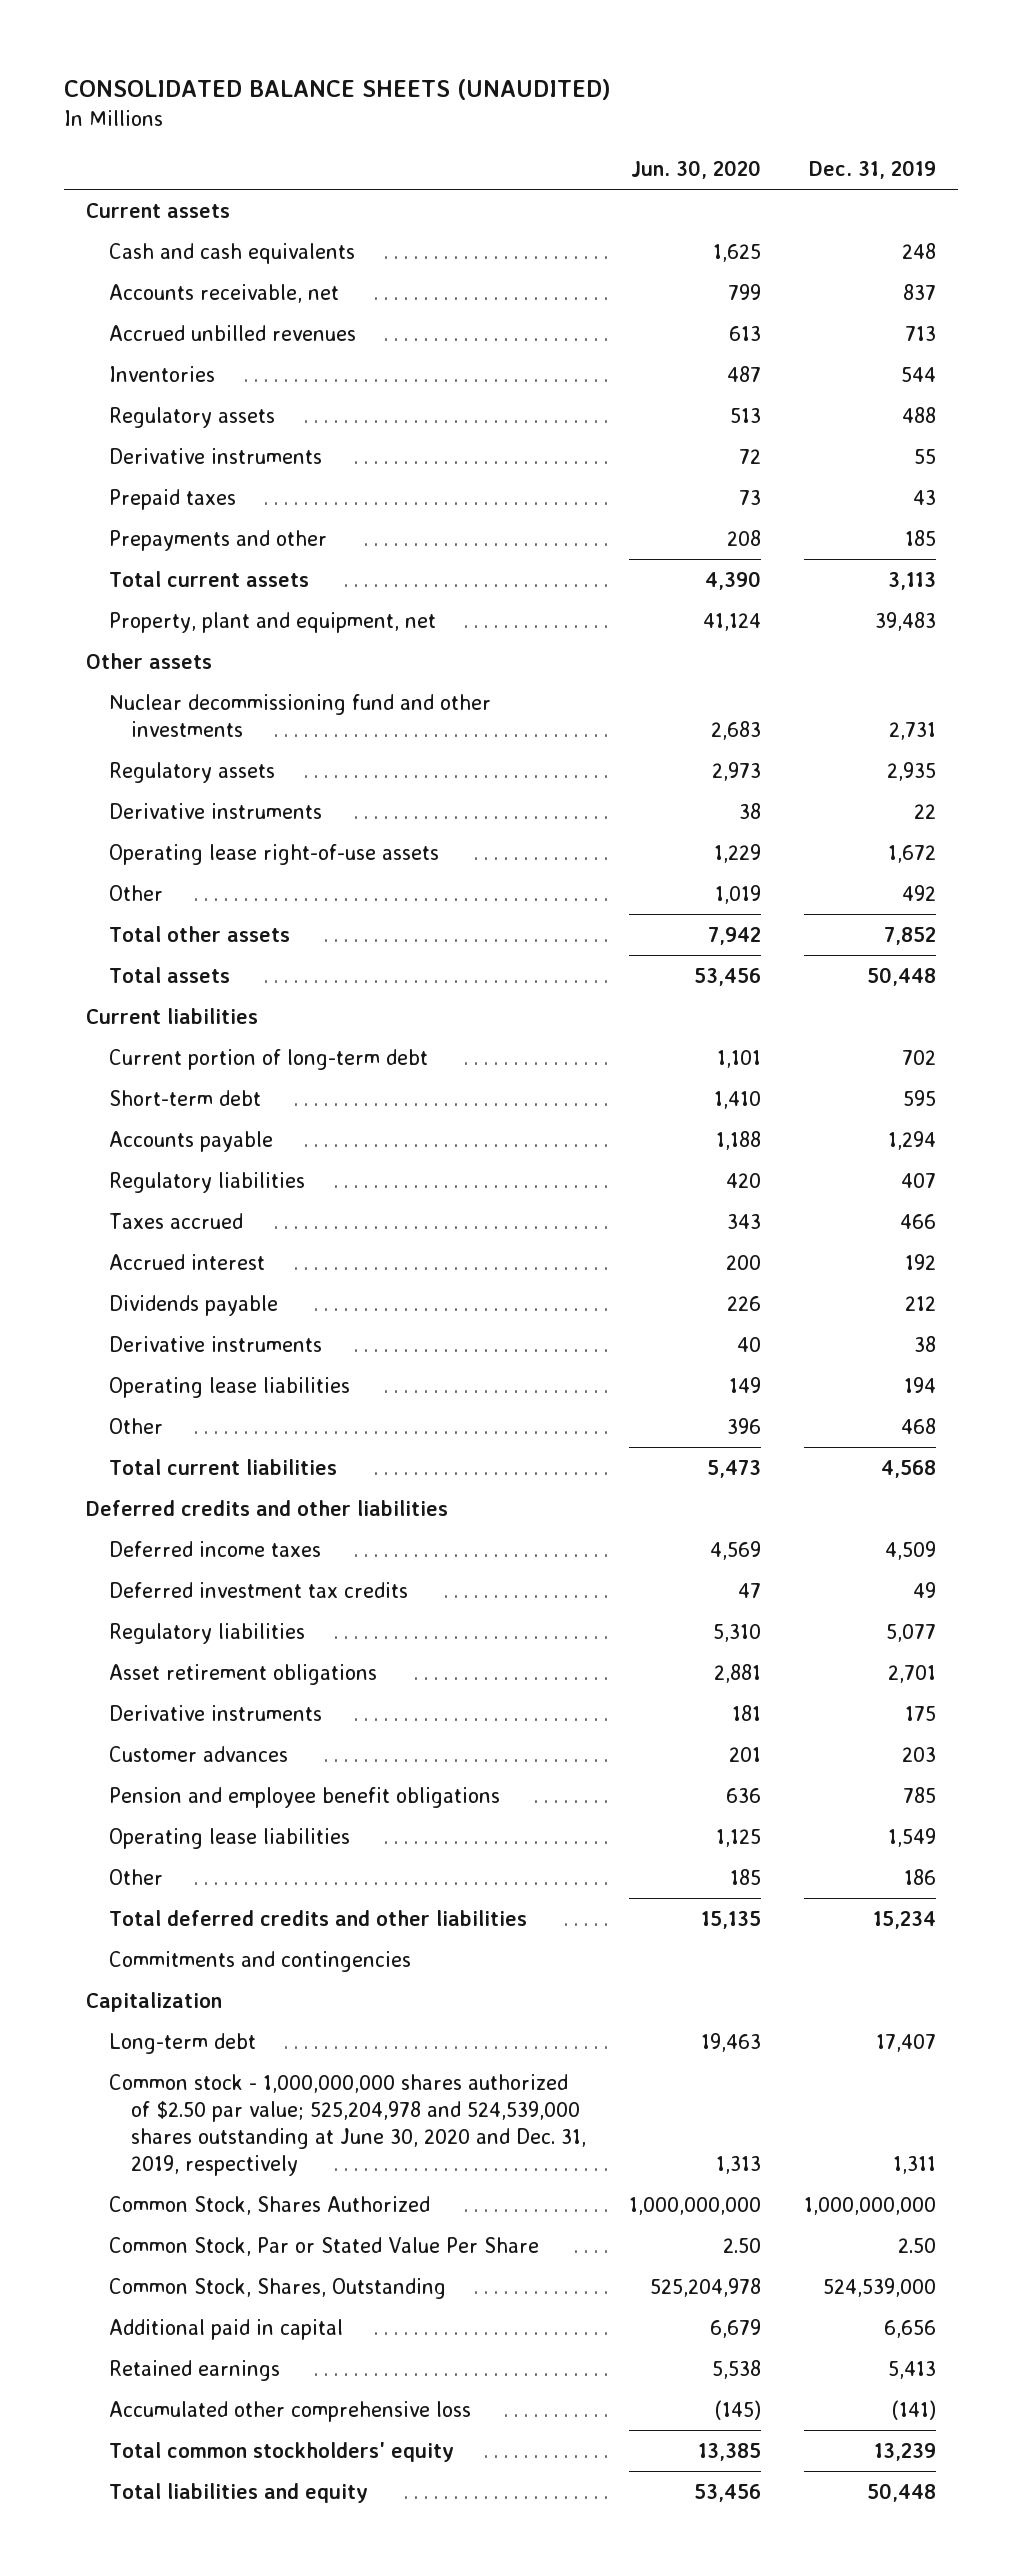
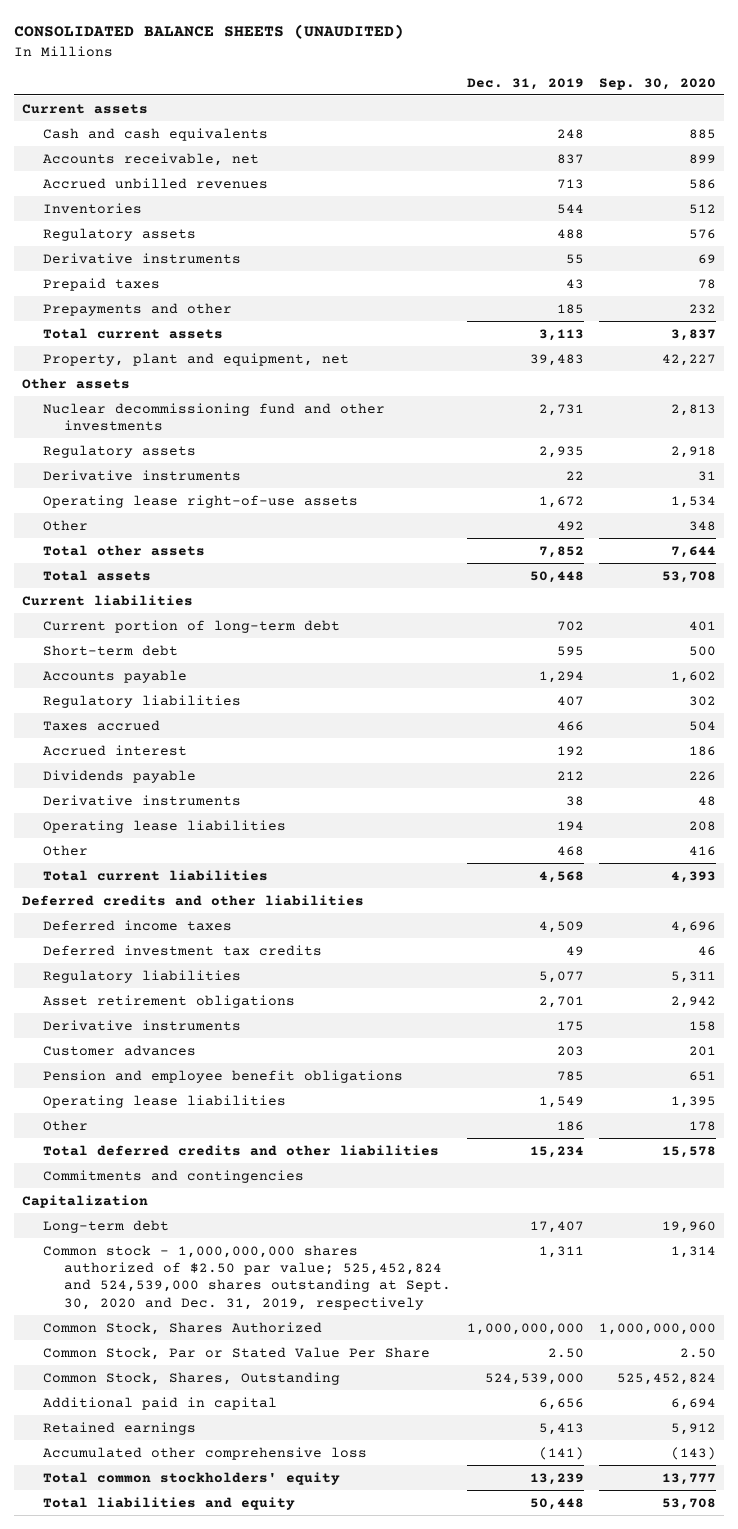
[631,159,762,179] Jun. 30, 2020 -> none
none -> [599,77,717,90] Sep. 30, 2020
[108,2073,587,2177] Common stock - 1,000,000,000 shares authorized of $2.50 par value; 525,204,978 and 524,539,000 shares outstanding at June 30, 2020 and Dec. 31, 2019, respectively -> [43,1244,452,1310] Common stock - 1,000,000,000 shares authorized of $2.50 par value; 525,452,824 and 524,539,000 shares outstanding at Sept. 30, 2020 and Dec. 31, 2019, respectively

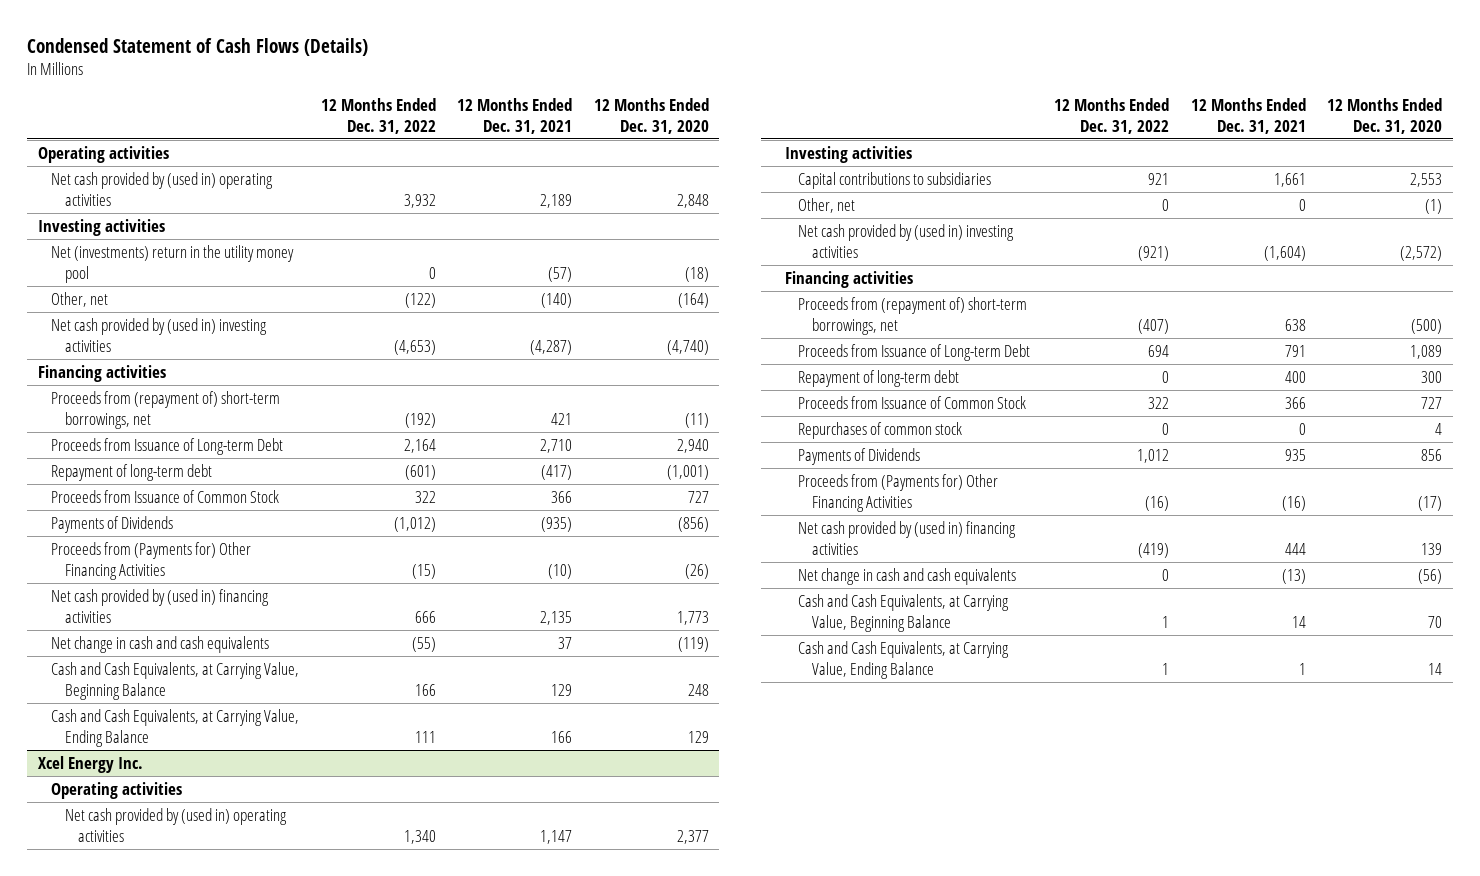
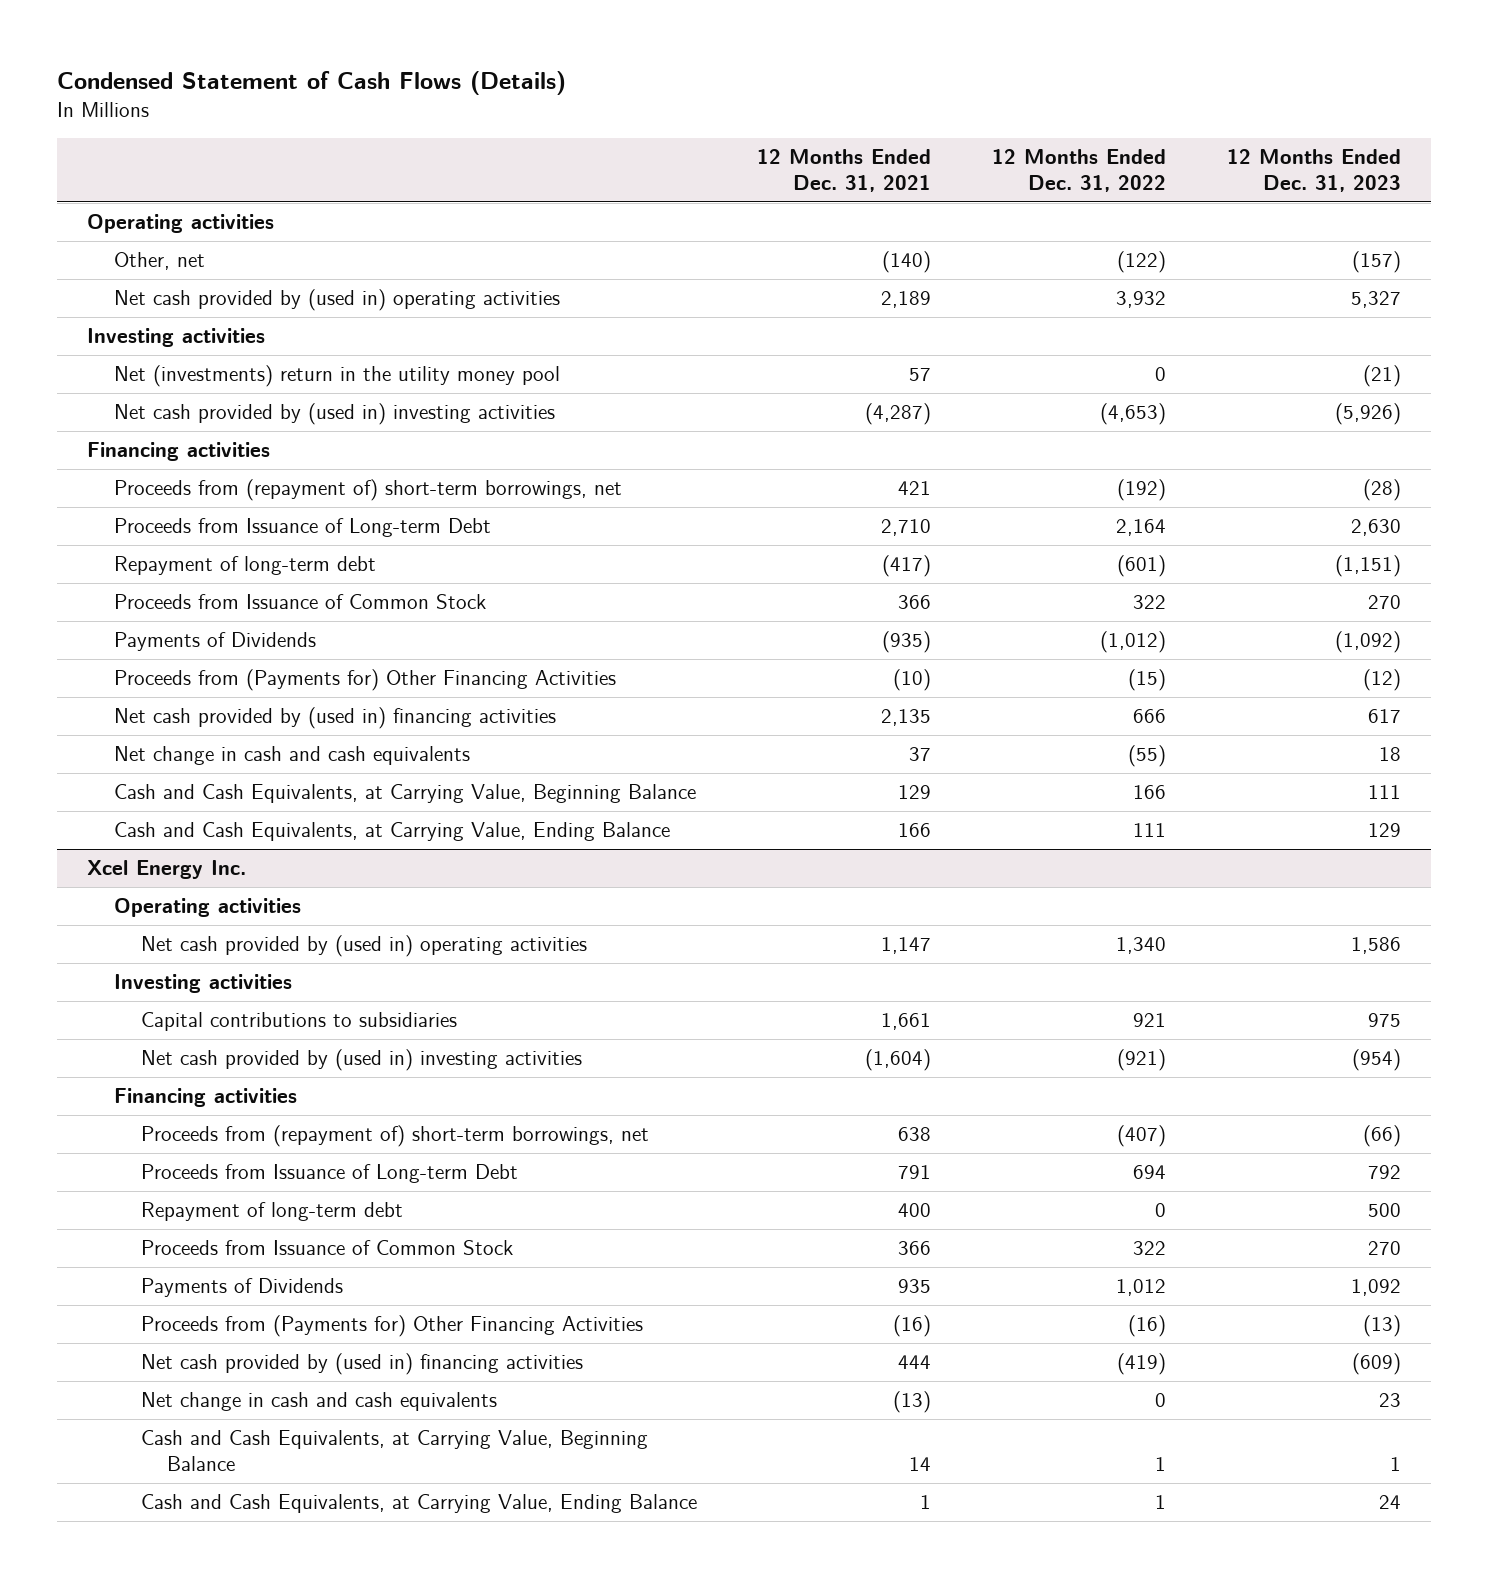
[593,97,709,134] 12 Months Ended Dec. 31, 2020 -> none
none -> [1226,149,1401,193] 12 Months Ended Dec. 31, 2023
[51,291,109,307] Other, net -> [113,252,205,271] Other, net
[548,266,573,282] (57) -> [909,368,932,382] 57
[798,197,856,213] Other, net -> none
[798,421,963,439] Repurchases of common stock -> none

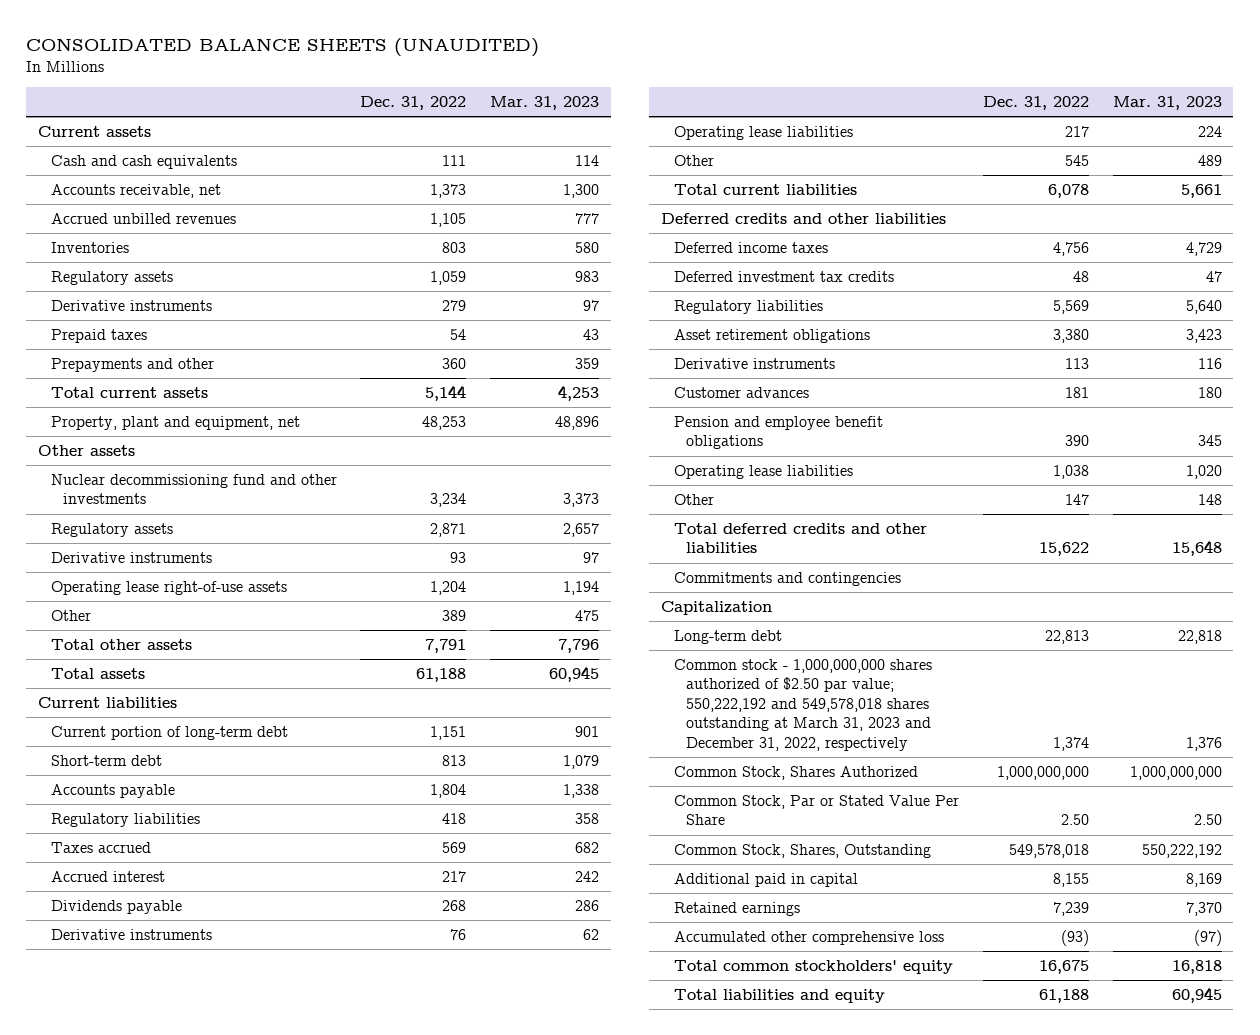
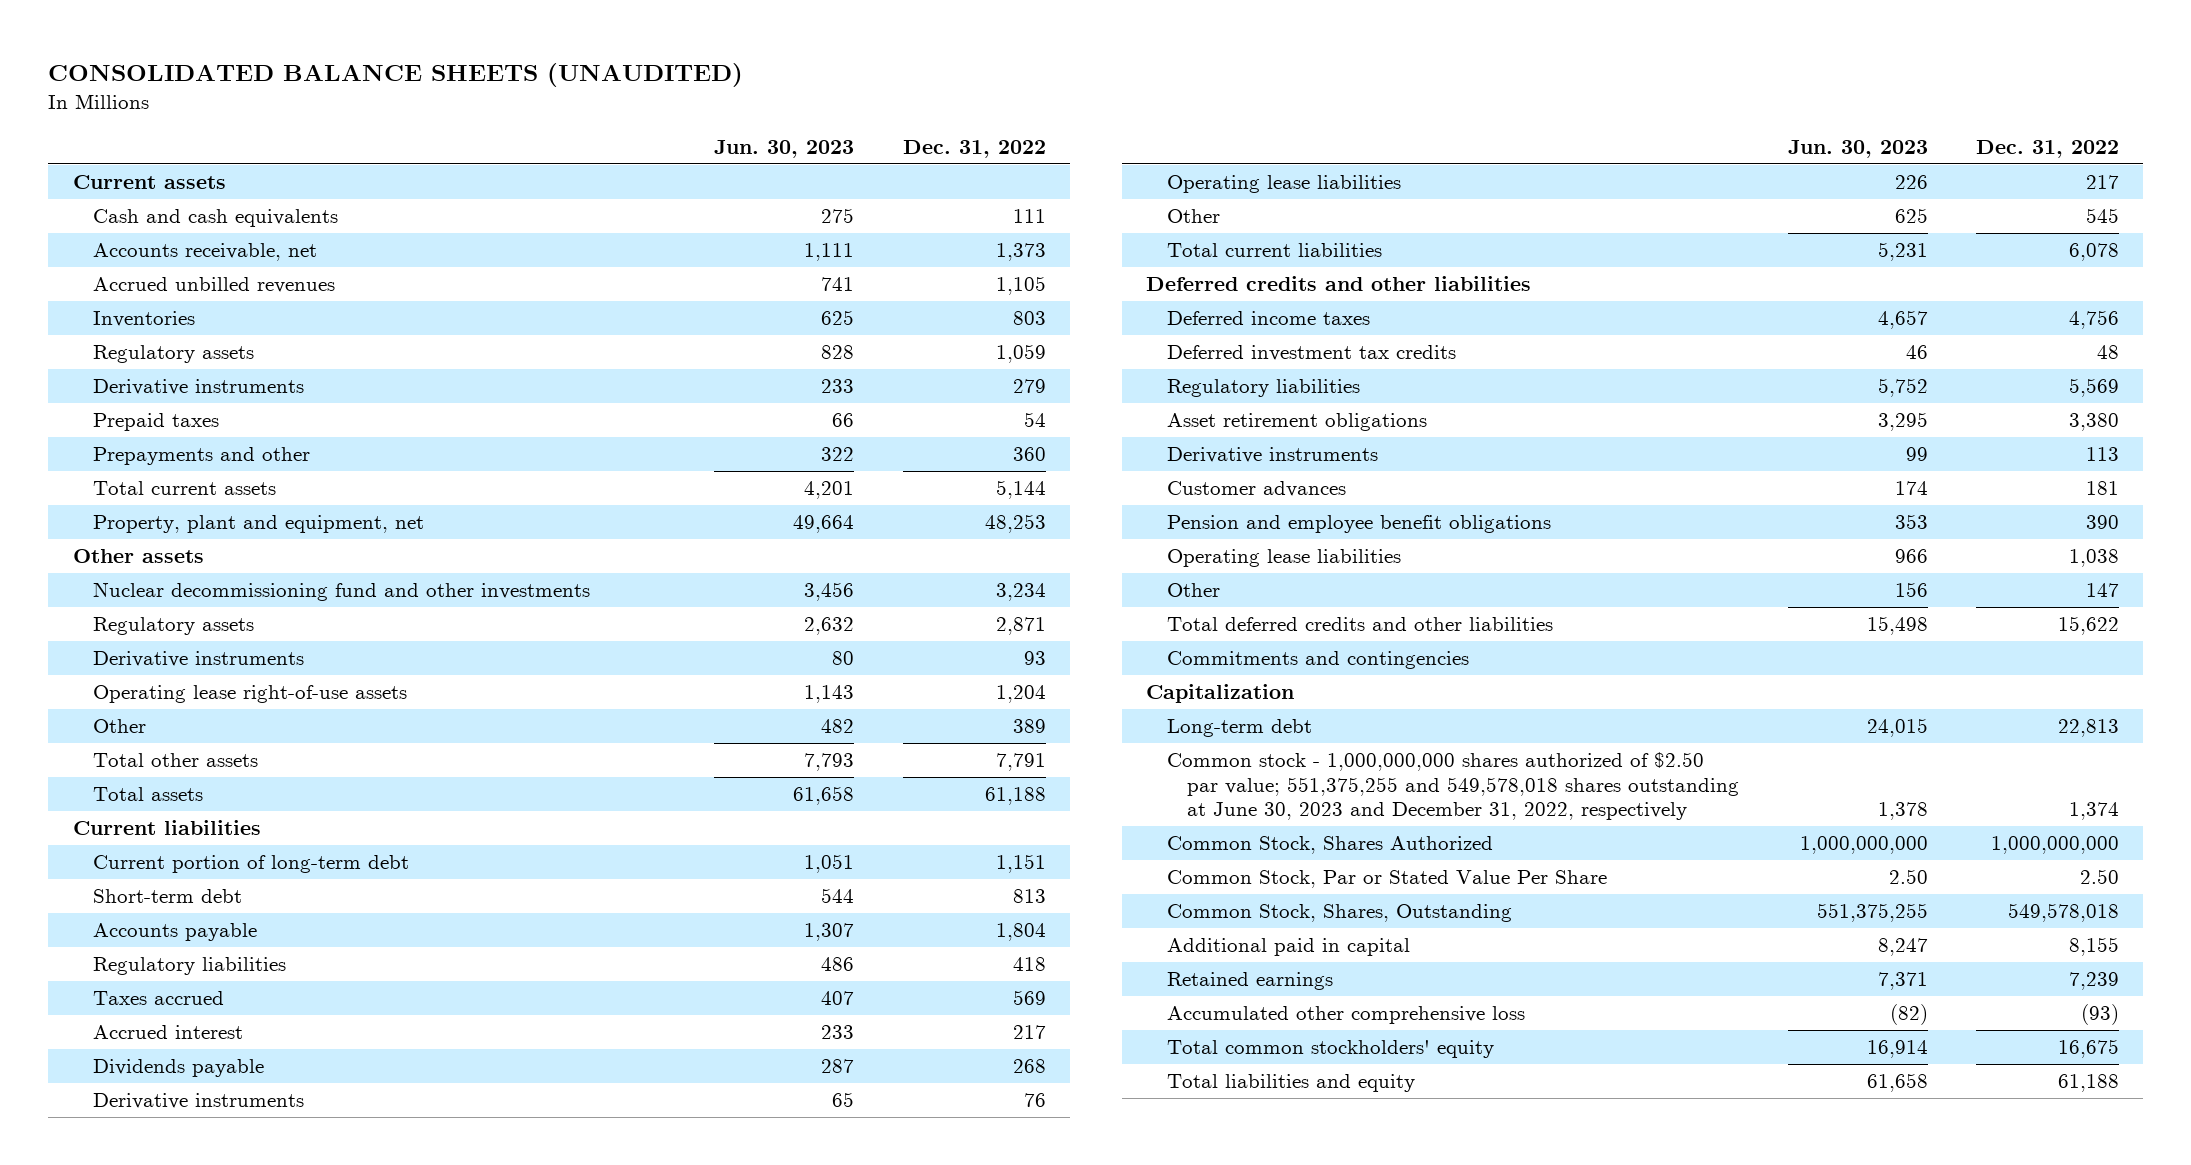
[489,96,599,111] Mar. 31, 2023 -> none
none -> [714,139,855,158] Jun. 30, 2023
[673,658,932,751] Common stock - 1,000,000,000 shares authorized of $2.50 par value; 550,222,192 and 549,578,018 shares outstanding at March 31, 2023 and December 31, 2022, respectively -> [1166,752,1740,820] Common stock - 1,000,000,000 shares authorized of $2.50 par value; 551,375,255 and 549,578,018 shares outstanding at June 30, 2023 and December 31, 2022, respectively

